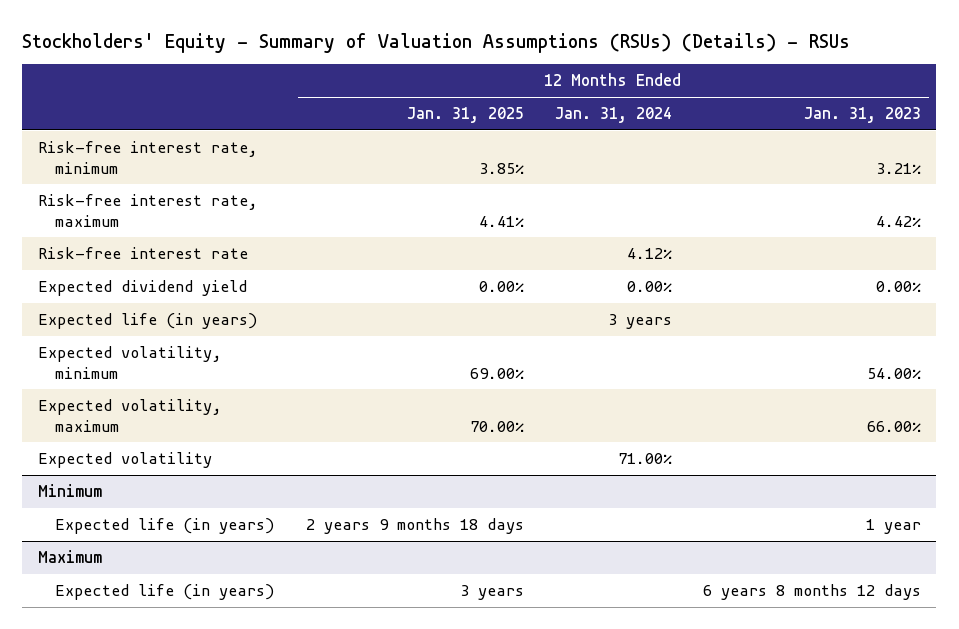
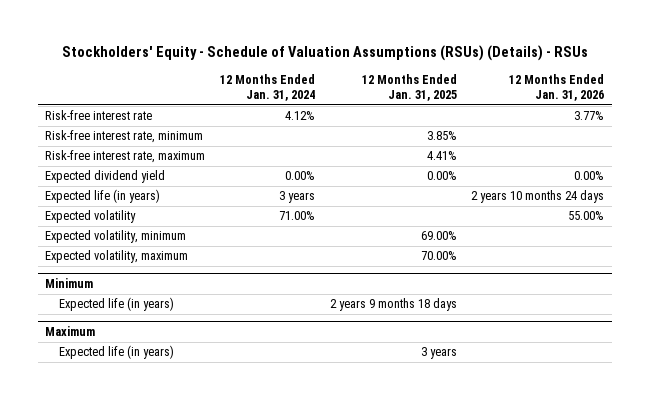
[22,32,851,53] Stockholders' Equity - Summary of Valuation Assumptions (RSUs) (Details) - RSUs -> [61,45,588,62] Stockholders' Equity - Schedule of Valuation Assumptions (RSUs) (Details) - RSUs
[803,107,921,124] Jan. 31, 2023 -> none
none -> [509,73,605,102] 12 Months Ended Jan. 31, 2026
[37,247,248,260] Risk-free interest rate -> [45,110,153,121] Risk-free interest rate
[37,452,212,469] Expected volatility -> [45,210,137,224] Expected volatility

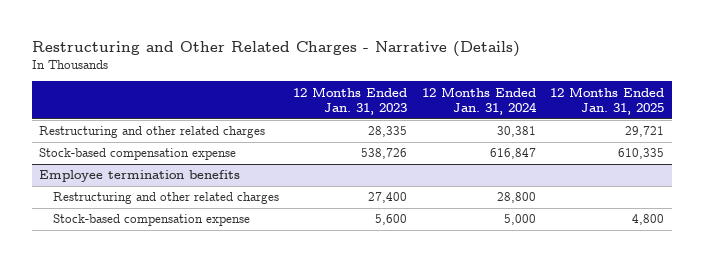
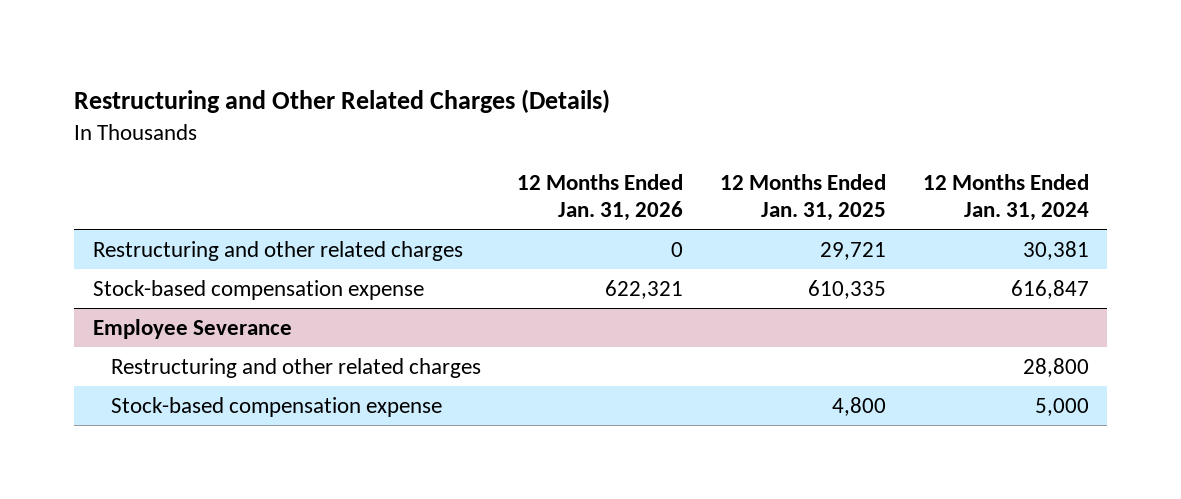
[31,40,520,57] Restructuring and Other Related Charges - Narrative (Details) -> [74,89,611,114] Restructuring and Other Related Charges (Details)
[293,86,408,116] 12 Months Ended Jan. 31, 2023 -> none
none -> [517,173,684,221] 12 Months Ended Jan. 31, 2026
[39,170,241,183] Employee termination benefits -> [92,319,292,340] Employee Severance

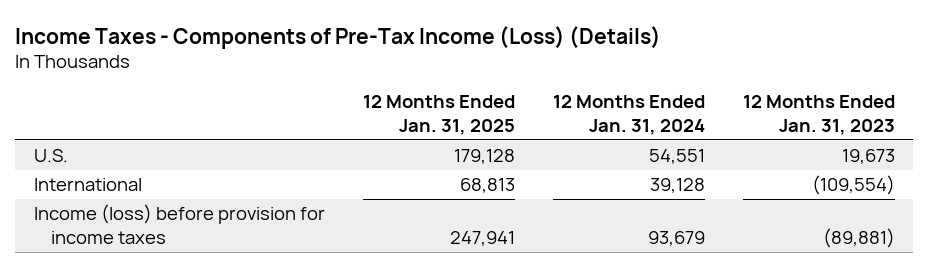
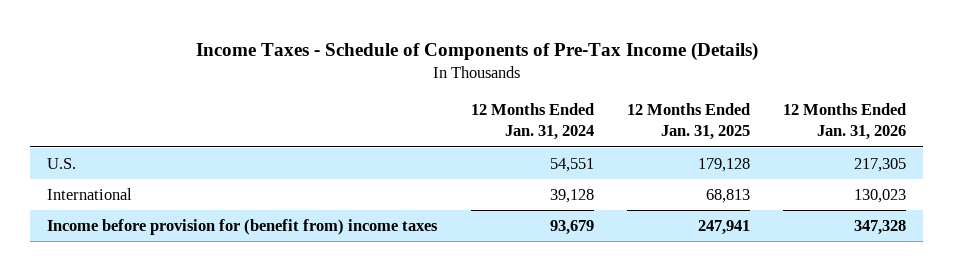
[15,25,662,49] Income Taxes - Components of Pre-Tax Income (Loss) (Details) -> [195,41,758,61] Income Taxes - Schedule of Components of Pre-Tax Income (Details)
[742,95,895,135] 12 Months Ended Jan. 31, 2023 -> none
none -> [783,103,907,141] 12 Months Ended Jan. 31, 2026
[33,204,325,245] Income (loss) before provision for income taxes -> [47,219,439,236] Income before provision for (benefit from) income taxes

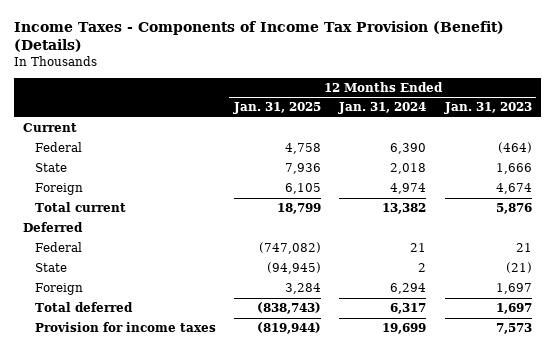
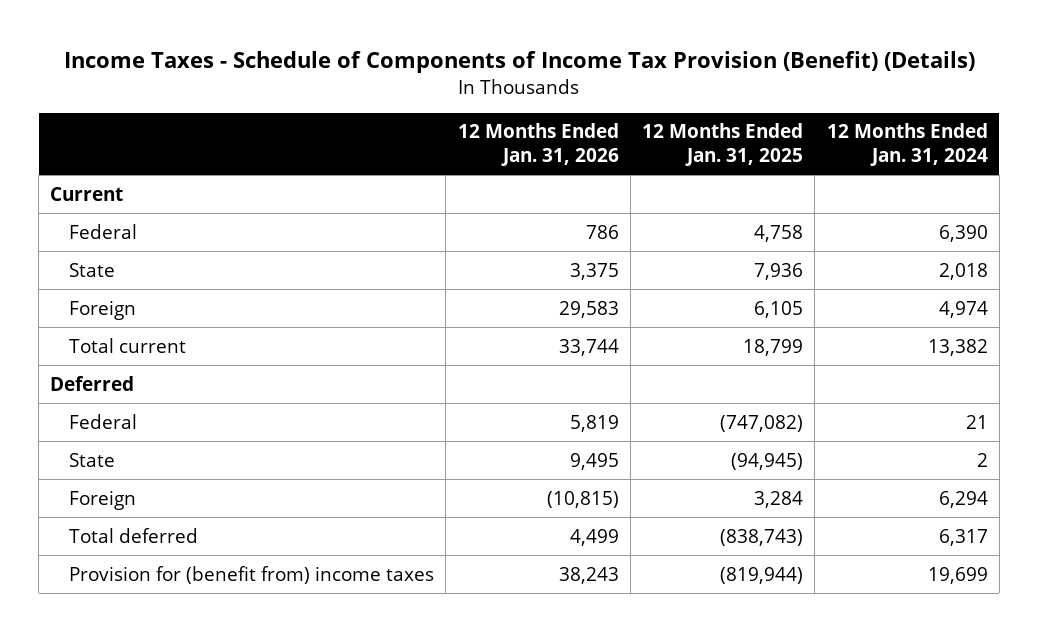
[14,21,505,53] Income Taxes - Components of Income Tax Provision (Benefit) (Details) -> [63,51,975,74] Income Taxes - Schedule of Components of Income Tax Provision (Benefit) (Details)
[443,102,532,115] Jan. 31, 2023 -> none
none -> [457,123,619,167] 12 Months Ended Jan. 31, 2026
[34,322,216,333] Provision for income taxes -> [68,565,434,584] Provision for (benefit from) income taxes

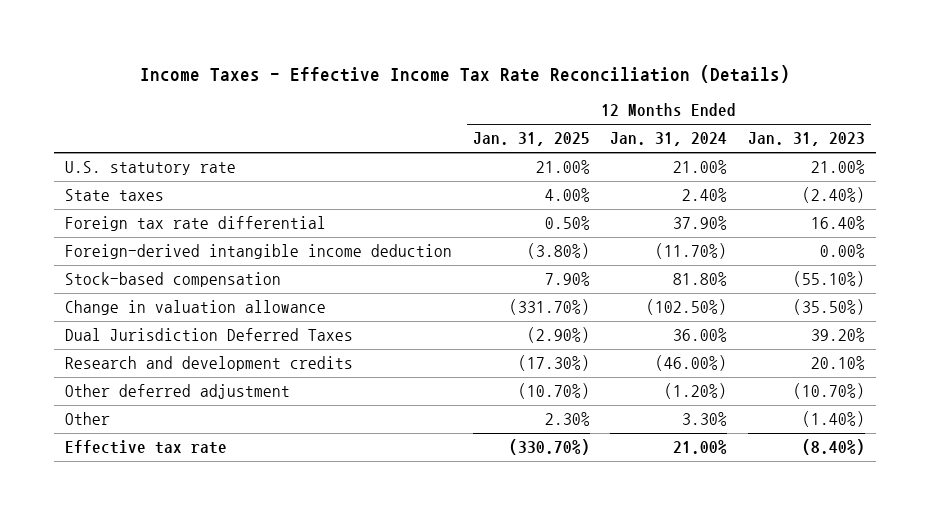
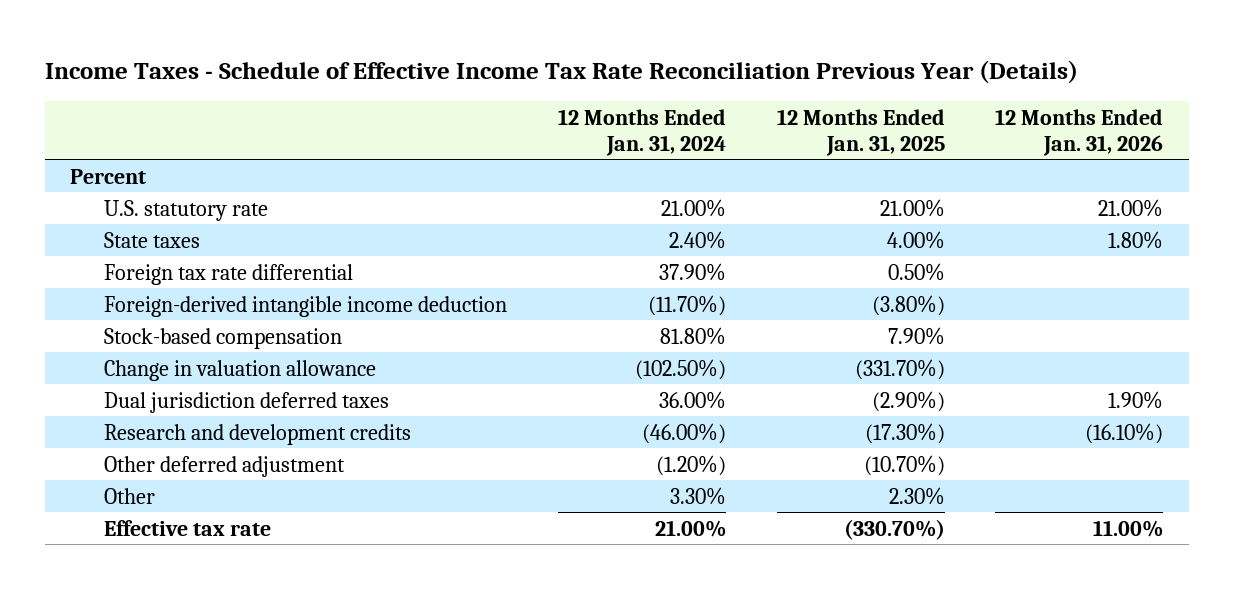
[140,64,791,83] Income Taxes - Effective Income Tax Rate Reconciliation (Details) -> [44,60,1078,85] Income Taxes - Schedule of Effective Income Tax Rate Reconciliation Previous Year (Details)
[748,132,866,147] Jan. 31, 2023 -> none
none -> [995,108,1164,156] 12 Months Ended Jan. 31, 2026
none -> [70,168,147,184] Percent
[64,328,353,342] Dual Jurisdiction Deferred Taxes -> [103,391,389,413] Dual jurisdiction deferred taxes

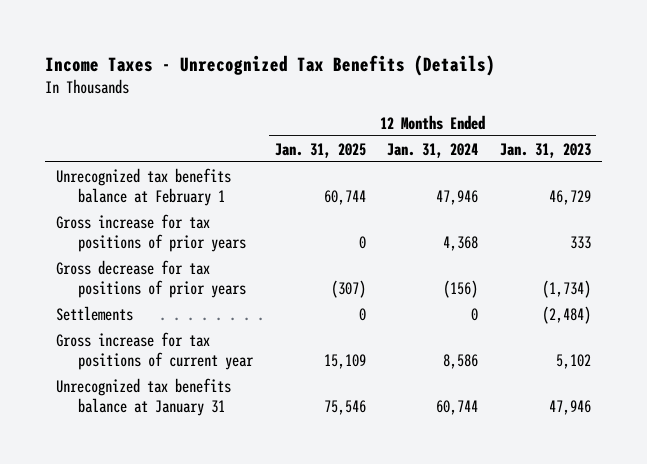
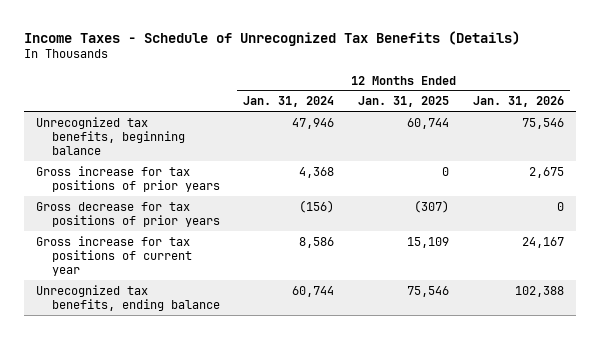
[45,54,496,76] Income Taxes - Unrecognized Tax Benefits (Details) -> [24,30,521,46] Income Taxes - Schedule of Unrecognized Tax Benefits (Details)
[499,142,591,158] Jan. 31, 2023 -> none
none -> [473,96,565,108] Jan. 31, 2026
[55,167,231,206] Unrecognized tax benefits balance at February 1 -> [36,116,185,156] Unrecognized tax benefits, beginning balance
[55,305,133,321] Settlements -> none
[55,377,231,416] Unrecognized tax benefits balance at January 31 -> [36,284,220,311] Unrecognized tax benefits, ending balance

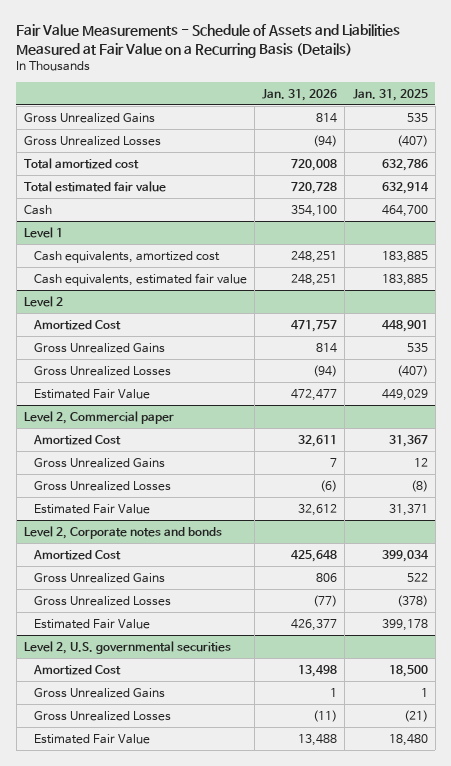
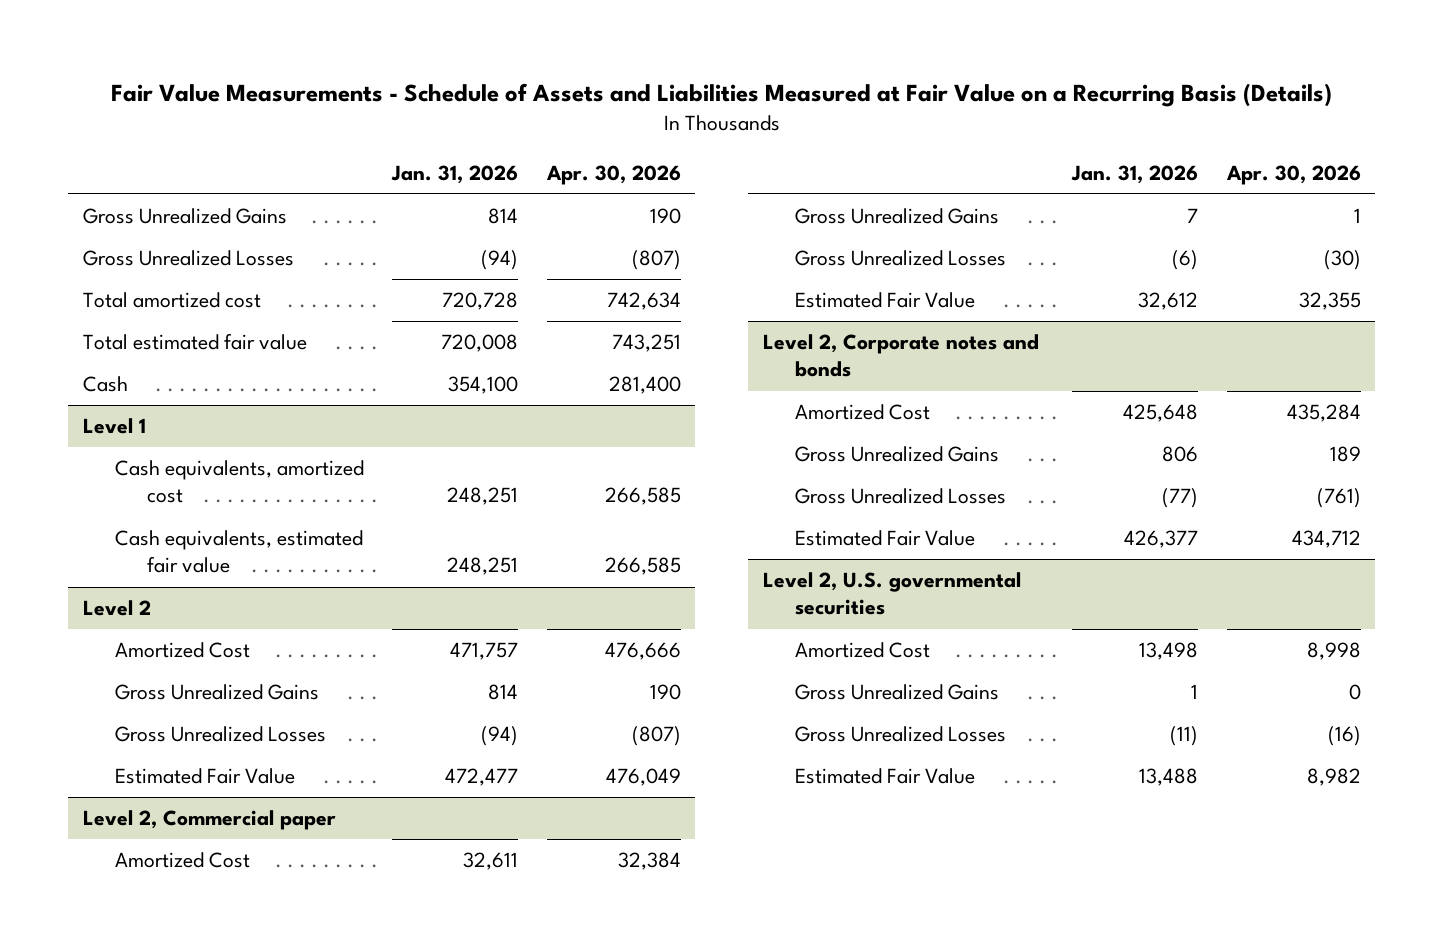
[352,88,428,101] Jan. 31, 2025 -> none
none -> [545,164,681,185] Apr. 30, 2026
[291,158,338,171] 720,008 -> [442,292,519,311] 720,728
[291,181,338,194] 720,728 -> [441,334,519,353] 720,008

